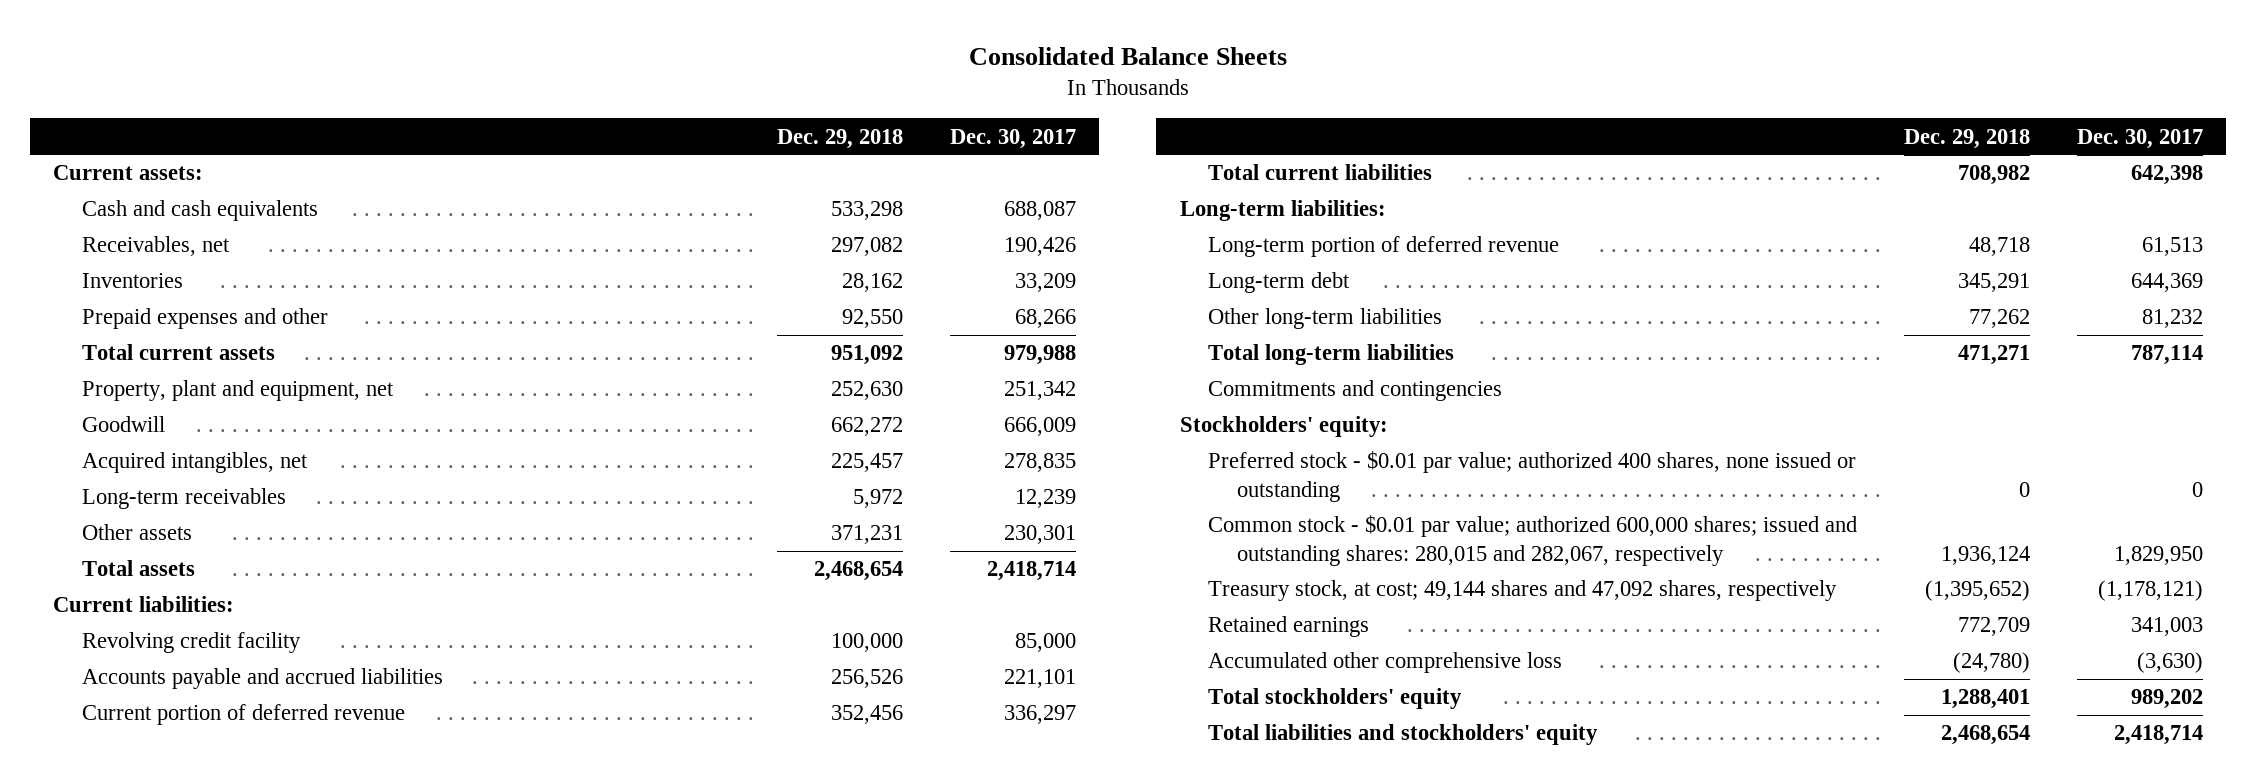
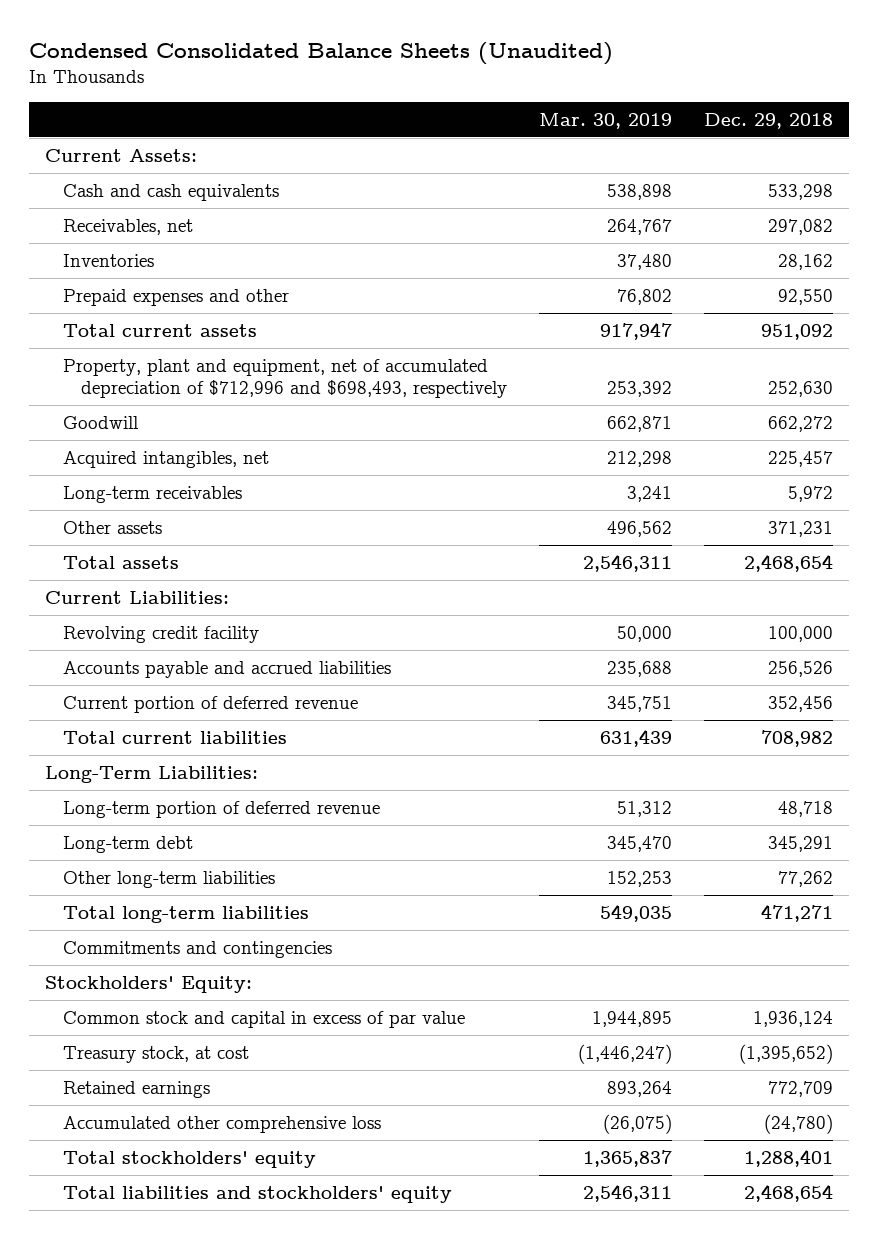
[968,46,1287,65] Consolidated Balance Sheets -> [28,42,613,66] Condensed Consolidated Balance Sheets (Unaudited)
[950,128,1077,149] Dec. 30, 2017 -> none
none -> [538,113,672,130] Mar. 30, 2019
[52,165,203,181] Current assets: -> [45,148,198,162] Current Assets:
[81,380,394,402] Property, plant and equipment, net -> [62,358,507,398] Property, plant and equipment, net of accumulated depreciation of $712,996 and $698,493, respectively
[52,596,234,613] Current liabilities: -> [45,590,230,604] Current Liabilities:
[1179,200,1386,222] Long-term liabilities: -> [45,765,259,783] Long-Term Liabilities:
[1208,451,1857,502] Preferred stock - $0.01 par value; authorized 400 shares, none issued or outstanding -> none
[1179,416,1388,438] Stockholders' equity: -> [45,975,253,993] Stockholders' Equity:
[1208,515,1858,566] Common stock - $0.01 par value; authorized 600,000 shares; issued and outstanding shares: 280,015 and 282,067, respectively -> [62,1010,465,1028] Common stock and capital in excess of par value
[1208,580,1838,602] Treasury stock, at cost; 49,144 shares and 47,092 shares, respectively -> [62,1045,249,1063] Treasury stock, at cost

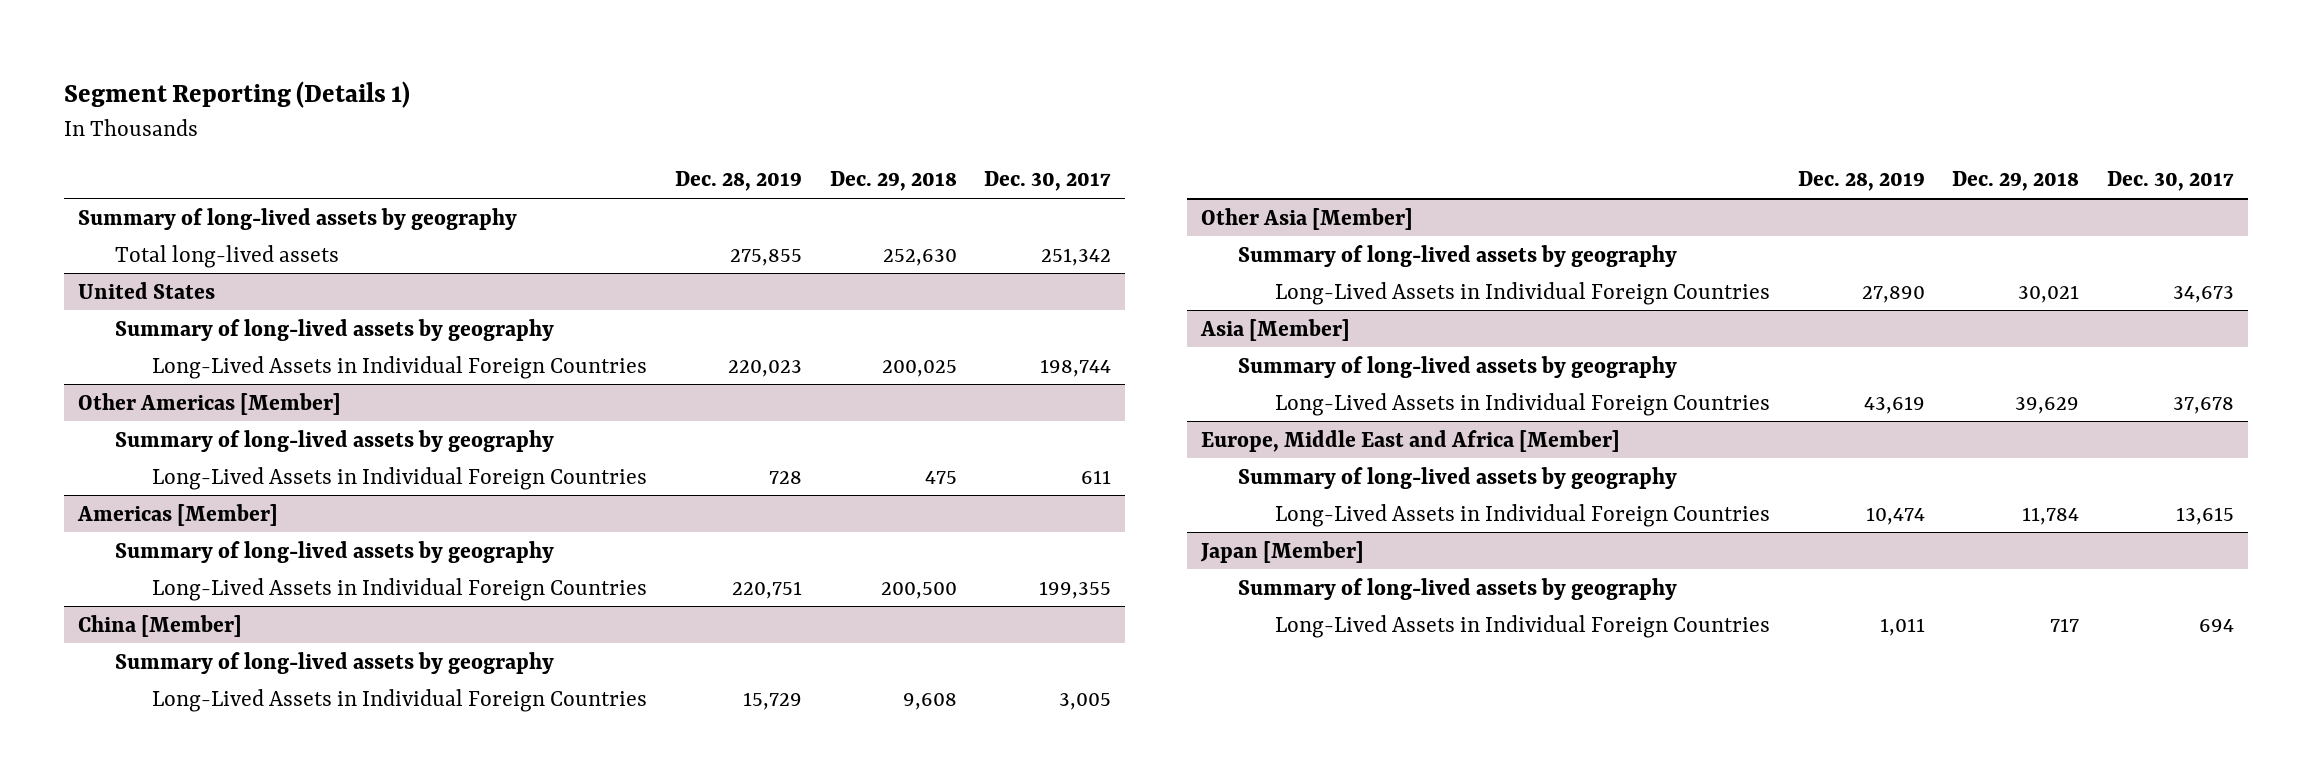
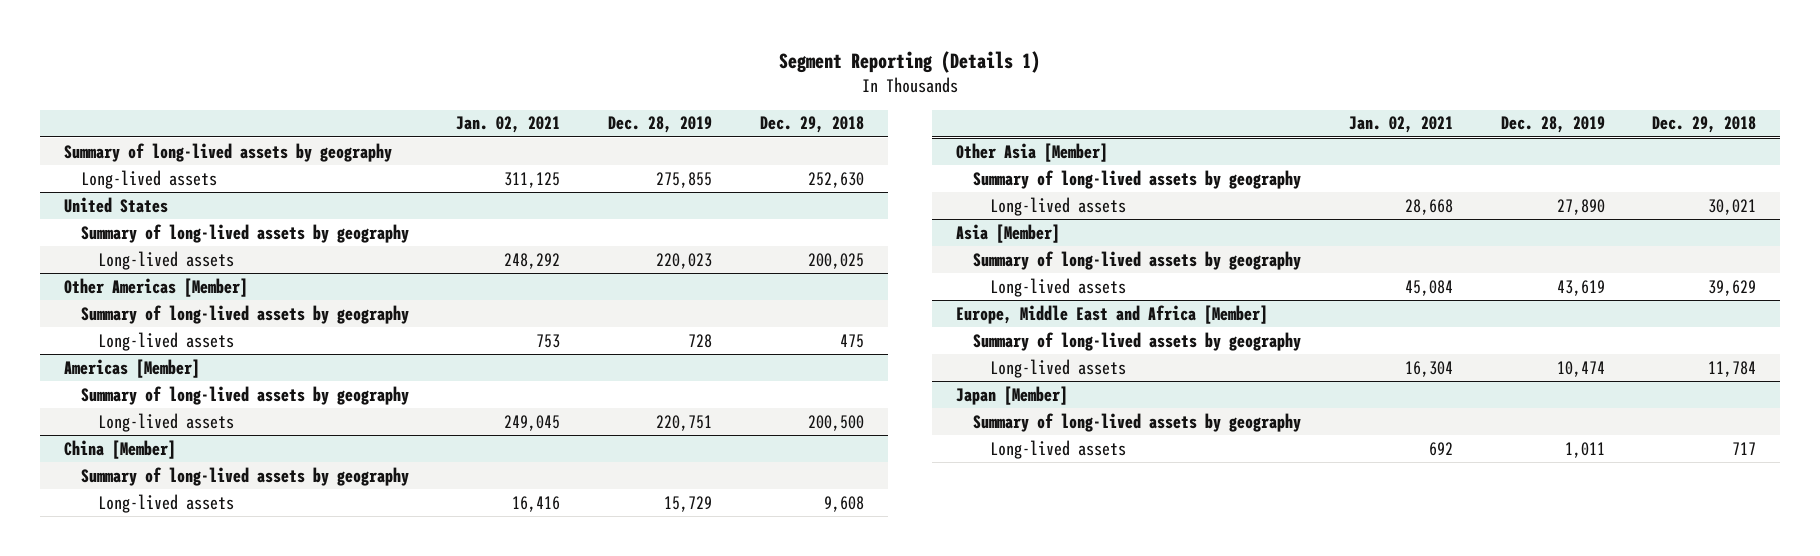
[984,171,1112,192] Dec. 30, 2017 -> none
none -> [456,116,561,134] Jan. 02, 2021
[115,244,340,268] Total long-lived assets -> [80,169,217,189] Long-lived assets
[152,355,648,379] Long-Lived Assets in Individual Foreign Countries -> [97,250,234,270] Long-lived assets
[152,466,648,490] Long-Lived Assets in Individual Foreign Countries -> [97,331,234,351] Long-lived assets
[152,577,648,601] Long-Lived Assets in Individual Foreign Countries -> [97,412,234,432] Long-lived assets
[152,688,648,712] Long-Lived Assets in Individual Foreign Countries -> [97,493,234,513] Long-lived assets
[1275,281,1771,305] Long-Lived Assets in Individual Foreign Countries -> [989,196,1126,216] Long-lived assets
[1275,392,1771,416] Long-Lived Assets in Individual Foreign Countries -> [989,277,1126,297] Long-lived assets
[1275,503,1771,527] Long-Lived Assets in Individual Foreign Countries -> [989,358,1126,378] Long-lived assets
[1275,614,1771,638] Long-Lived Assets in Individual Foreign Countries -> [989,439,1126,459] Long-lived assets

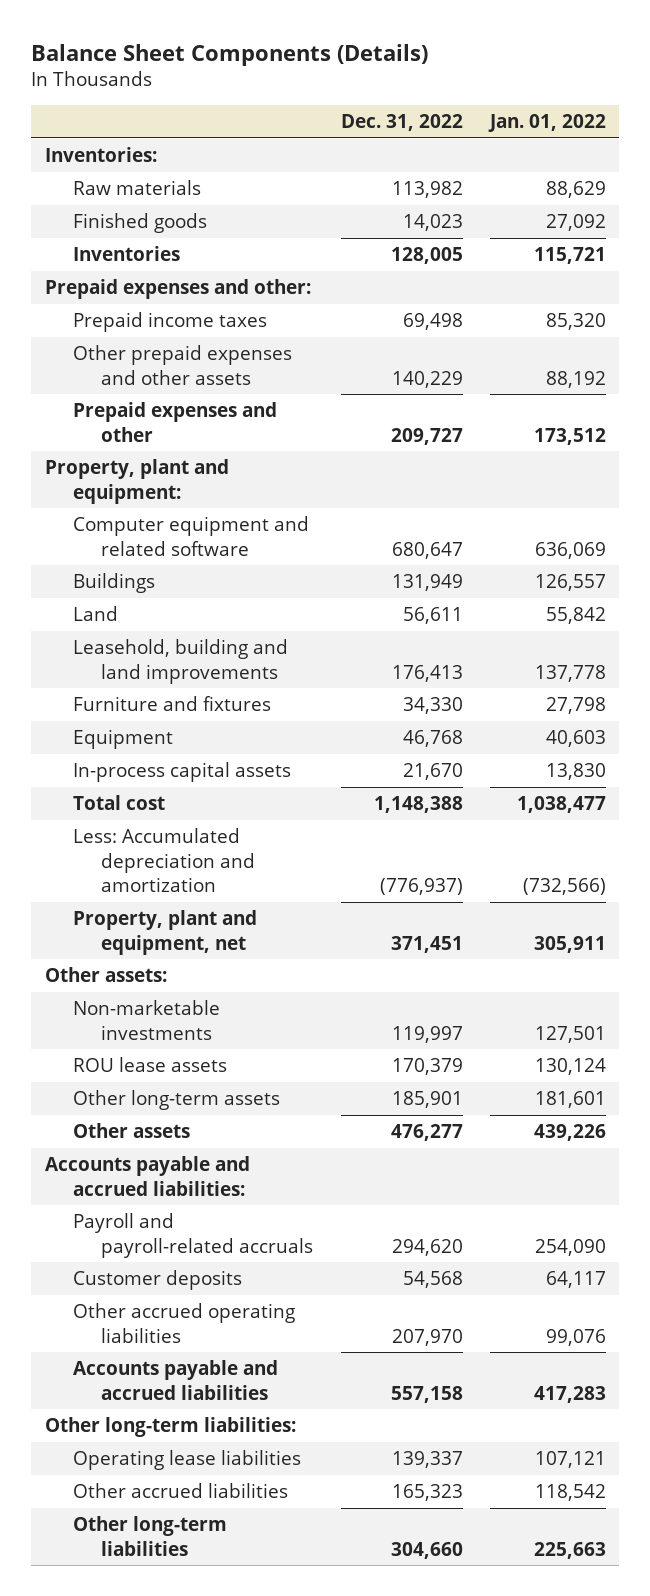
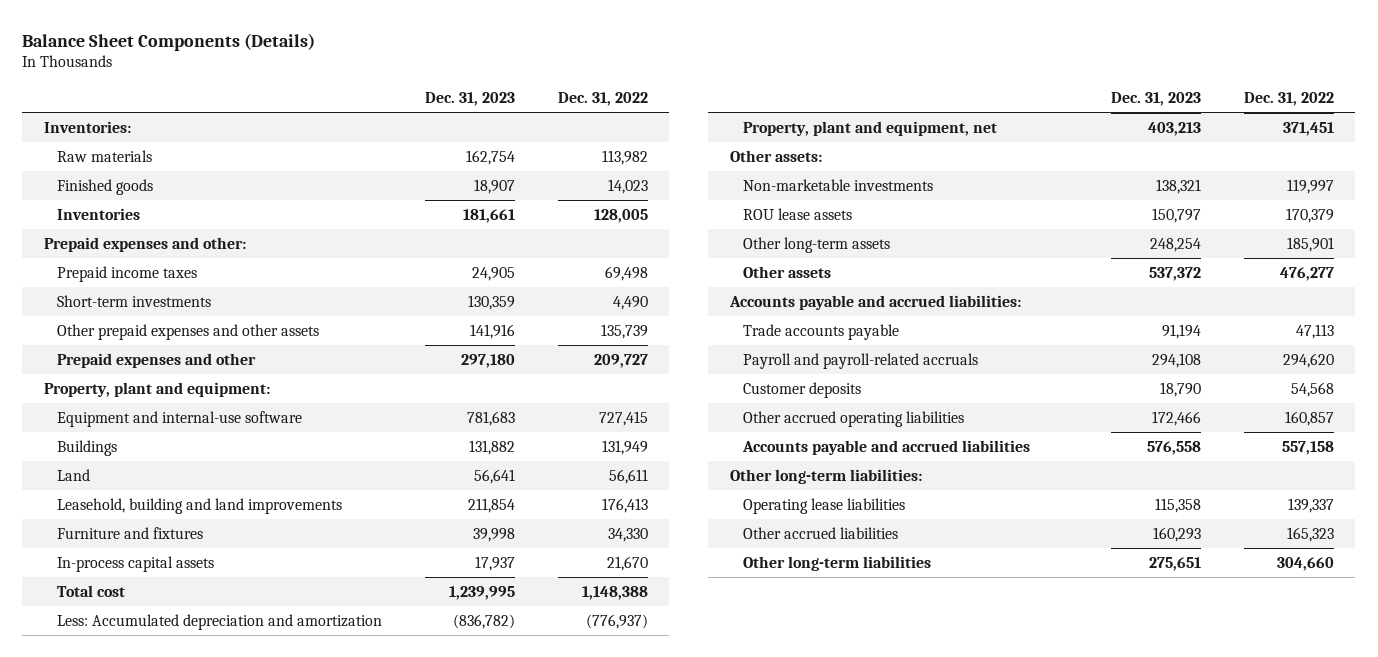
[487,114,606,133] Jan. 01, 2022 -> none
none -> [425,92,516,107] Dec. 31, 2023
none -> [57,295,212,308] Short-term investments
[391,370,463,388] 140,229 -> [600,324,648,340] 135,739
[72,516,309,556] Computer equipment and related software -> [57,411,303,428] Equipment and internal-use software
[391,541,463,559] 680,647 -> [598,411,648,427] 727,415
[72,729,173,750] Equipment -> none
none -> [742,324,899,341] Trade accounts payable
[391,1328,463,1346] 207,970 -> [1284,411,1334,427] 160,857

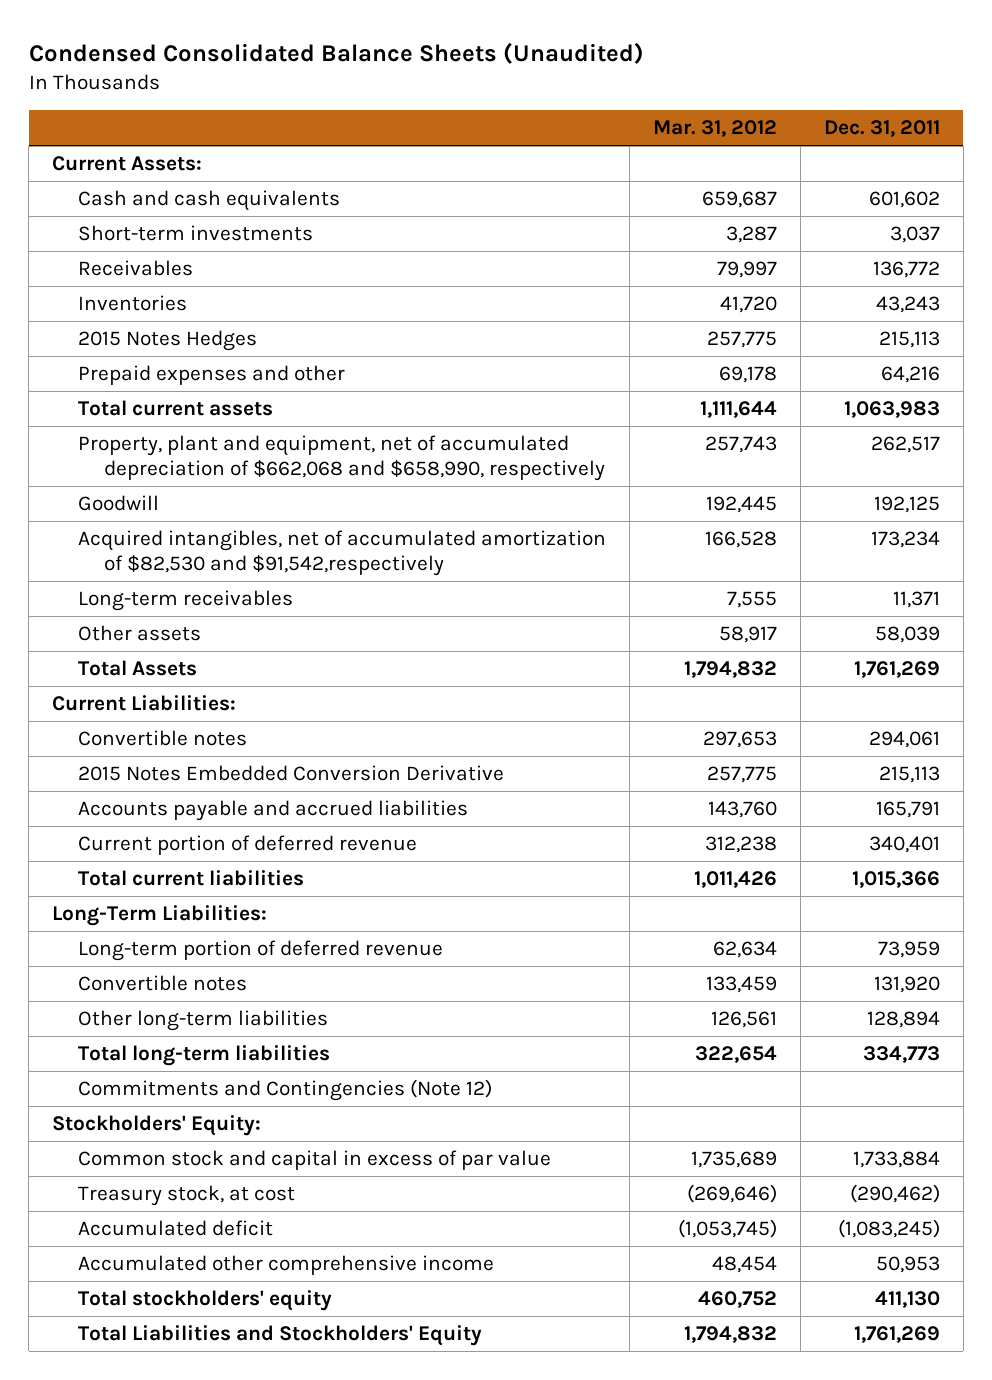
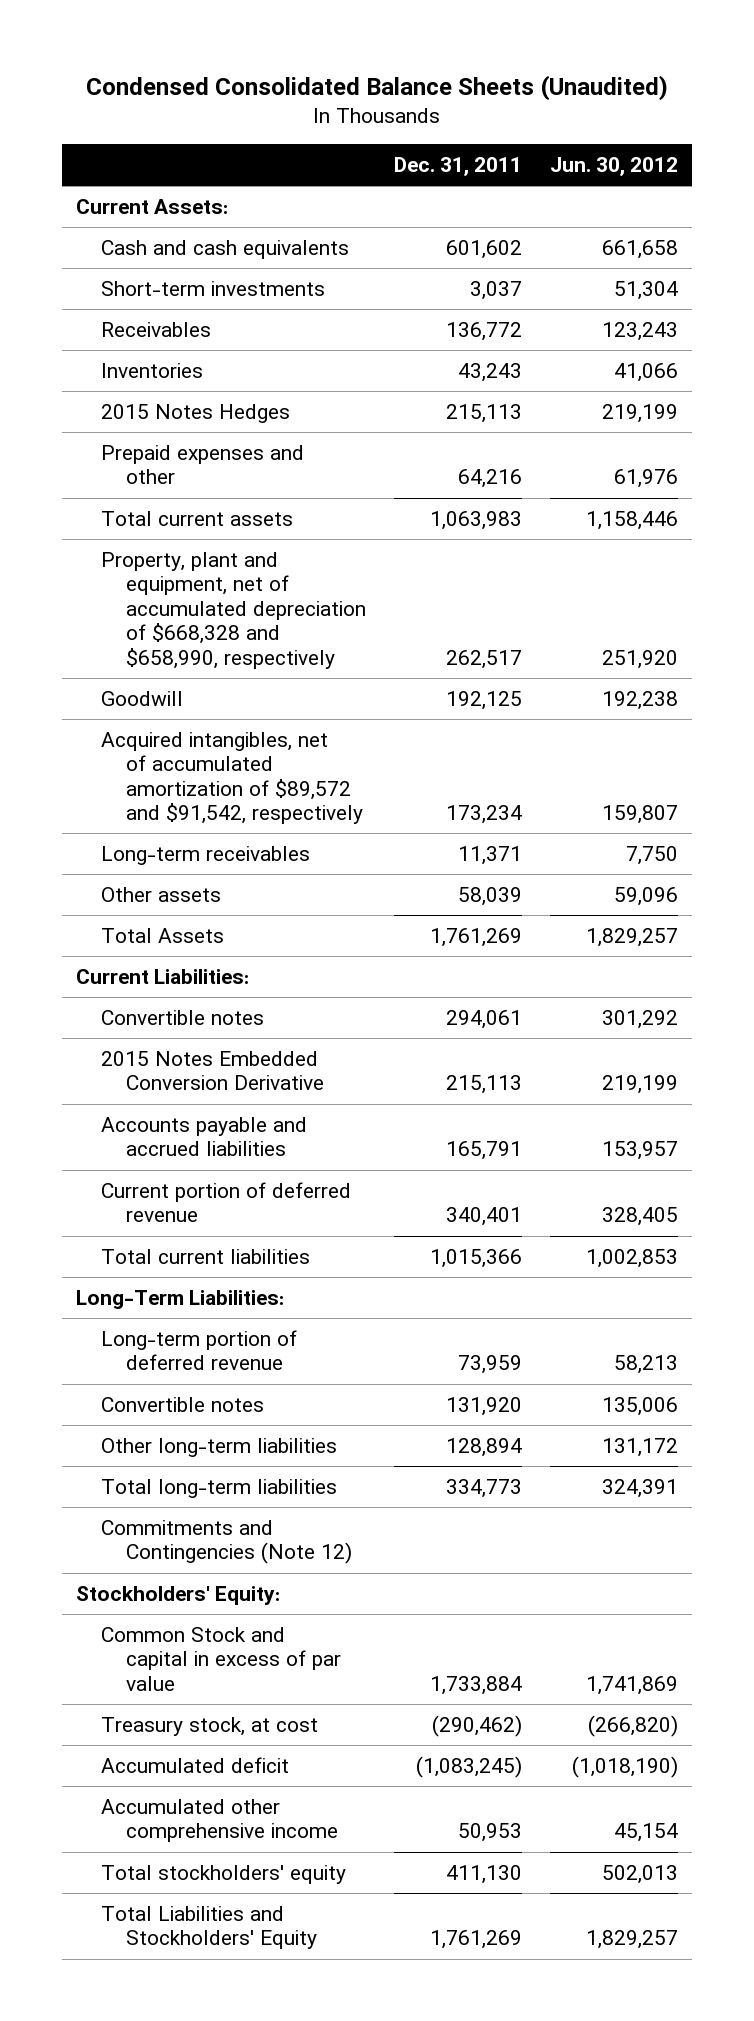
[652,120,777,138] Mar. 31, 2012 -> none
none -> [549,157,678,177] Jun. 30, 2012
[78,435,605,481] Property, plant and equipment, net of accumulated depreciation of $662,068 and $658,990, respectively -> [100,552,366,669] Property, plant and equipment, net of accumulated depreciation of $668,328 and $658,990, respectively
[78,530,607,576] Acquired intangibles, net of accumulated amortization of $82,530 and $91,542,respectively -> [100,732,363,825] Acquired intangibles, net of accumulated amortization of $89,572 and $91,542, respectively
[78,1150,552,1171] Common stock and capital in excess of par value -> [100,1627,341,1691] Common Stock and capital in excess of par value

